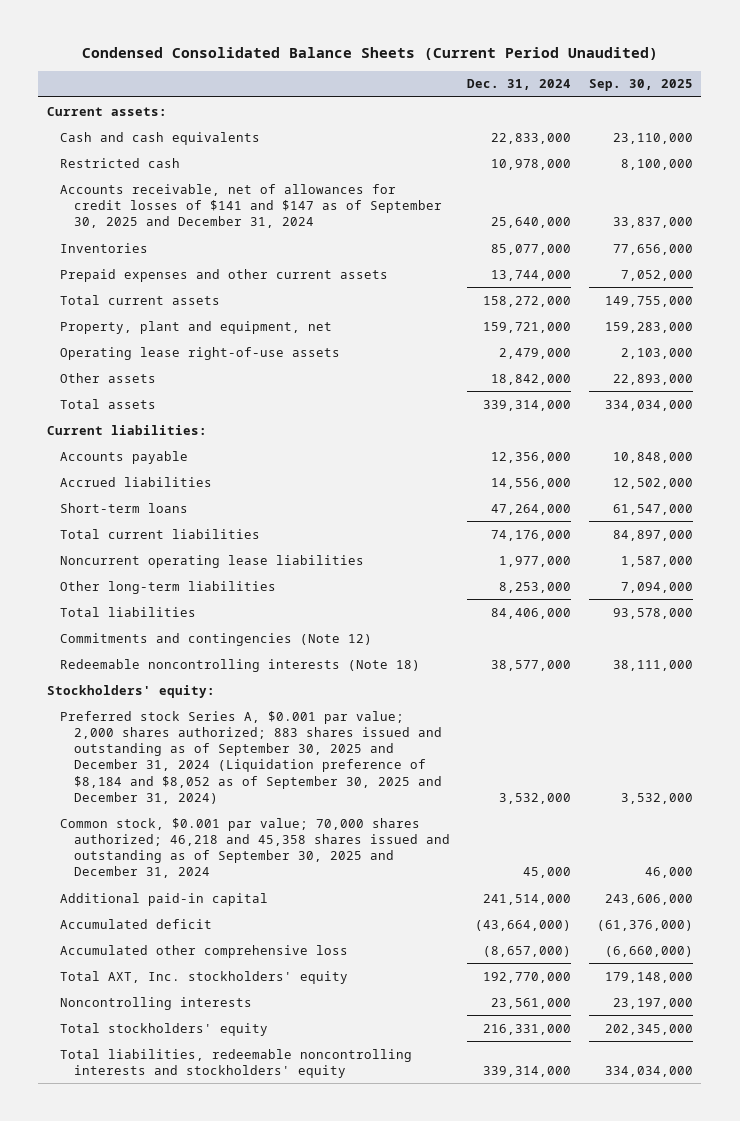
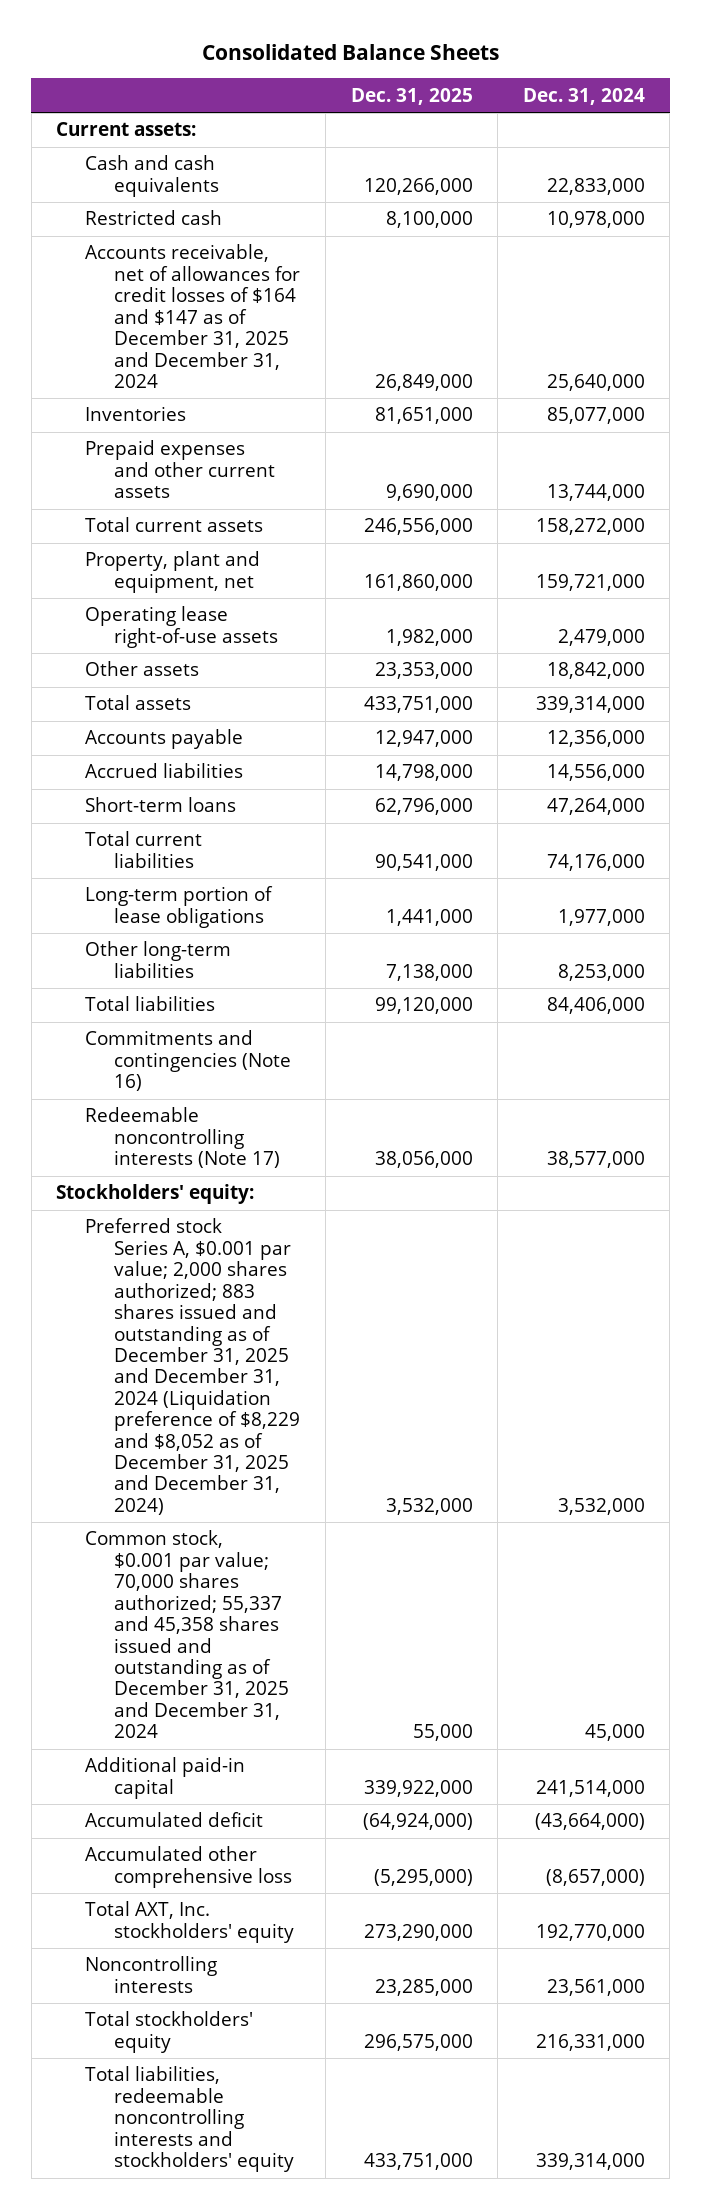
[81,47,658,61] Condensed Consolidated Balance Sheets (Current Period Unaudited) -> [201,43,499,60] Consolidated Balance Sheets
[588,79,693,92] Sep. 30, 2025 -> none
none -> [350,87,473,105] Dec. 31, 2025
[60,183,442,229] Accounts receivable, net of allowances for credit losses of $141 and $147 as of September 30, 2025 and December 31, 2024 -> [85,244,301,388] Accounts receivable, net of allowances for credit losses of $164 and $147 as of December 31, 2025 and December 31, 2024
[47,424,208,435] Current liabilities: -> none
[60,554,365,568] Noncurrent operating lease liabilities -> [85,886,274,928] Long-term portion of lease obligations
[60,632,373,646] Commitments and contingencies (Note 12) -> [85,1030,292,1092] Commitments and contingencies (Note 16)
[60,658,421,672] Redeemable noncontrolling interests (Note 18) -> [85,1107,281,1169] Redeemable noncontrolling interests (Note 17)
[60,710,442,805] Preferred stock Series A, $0.001 par value; 2,000 shares authorized; 883 shares issued and outstanding as of September 30, 2025 and December 31, 2024 (Liquidation preference of $8,184 and $8,052 as of September 30, 2025 and December 31, 2024) -> [85,1218,301,1515] Preferred stock Series A, $0.001 par value; 2,000 shares authorized; 883 shares issued and outstanding as of December 31, 2025 and December 31, 2024 (Liquidation preference of $8,229 and $8,052 as of December 31, 2025 and December 31, 2024)
[60,817,450,879] Common stock, $0.001 par value; 70,000 shares authorized; 46,218 and 45,358 shares issued and outstanding as of September 30, 2025 and December 31, 2024 -> [85,1530,290,1739] Common stock, $0.001 par value; 70,000 shares authorized; 55,337 and 45,358 shares issued and outstanding as of December 31, 2025 and December 31, 2024

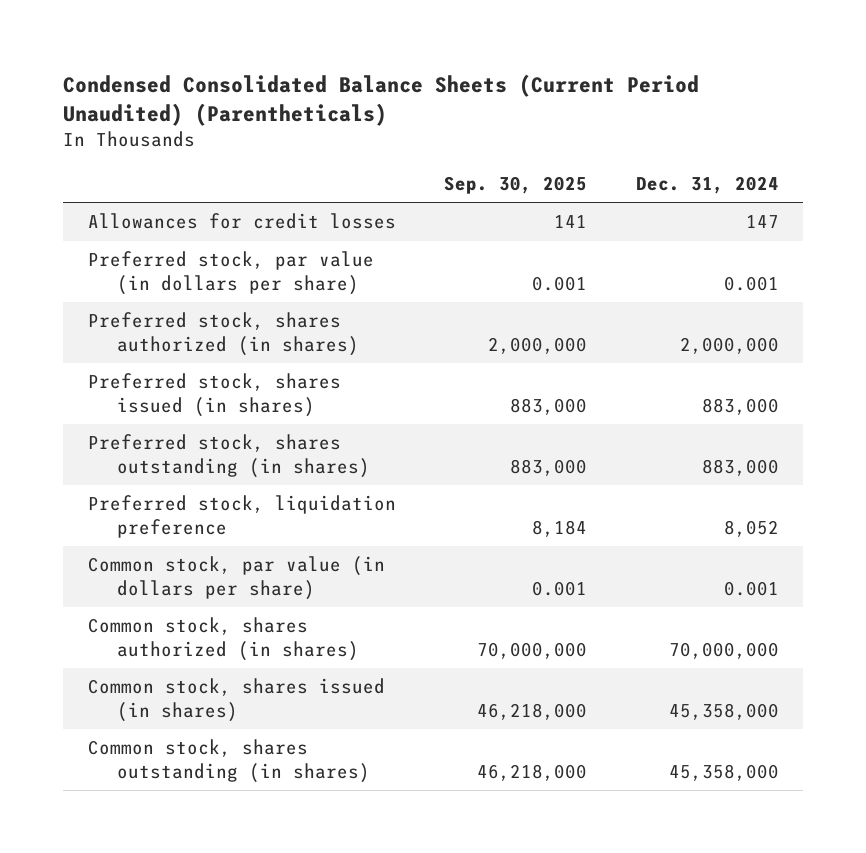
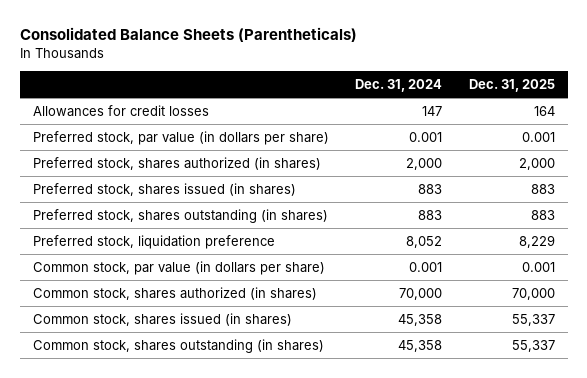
[63,74,700,126] Condensed Consolidated Balance Sheets (Current Period Unaudited) (Parentheticals) -> [19,27,357,43] Consolidated Balance Sheets (Parentheticals)
[444,175,588,194] Sep. 30, 2025 -> none
none -> [468,79,555,93] Dec. 31, 2025
[679,336,779,354] 2,000,000 -> [406,157,443,170] 2,000
[701,397,779,415] 883,000 -> [418,183,443,194] 883
[701,458,779,476] 883,000 -> [418,209,443,220] 883
[668,641,779,659] 70,000,000 -> [399,287,443,300] 70,000
[668,702,779,720] 45,358,000 -> [398,313,443,326] 45,358
[668,763,779,781] 45,358,000 -> [398,339,443,352] 45,358

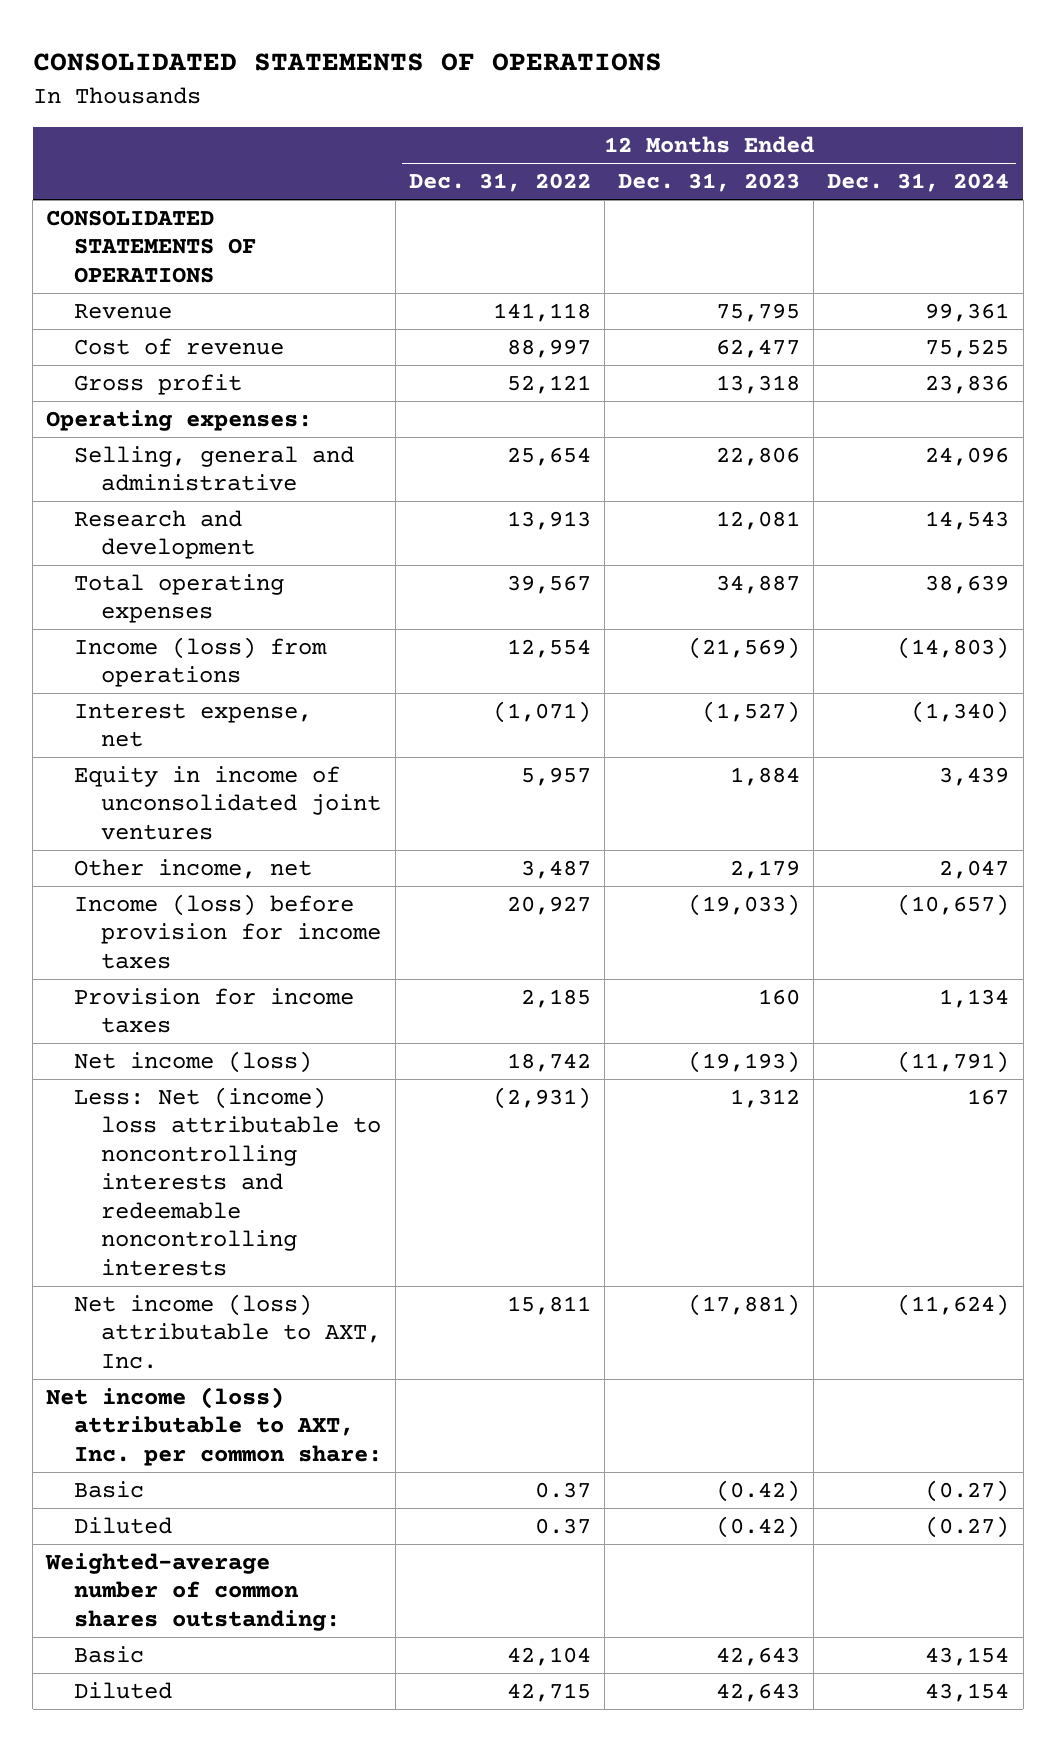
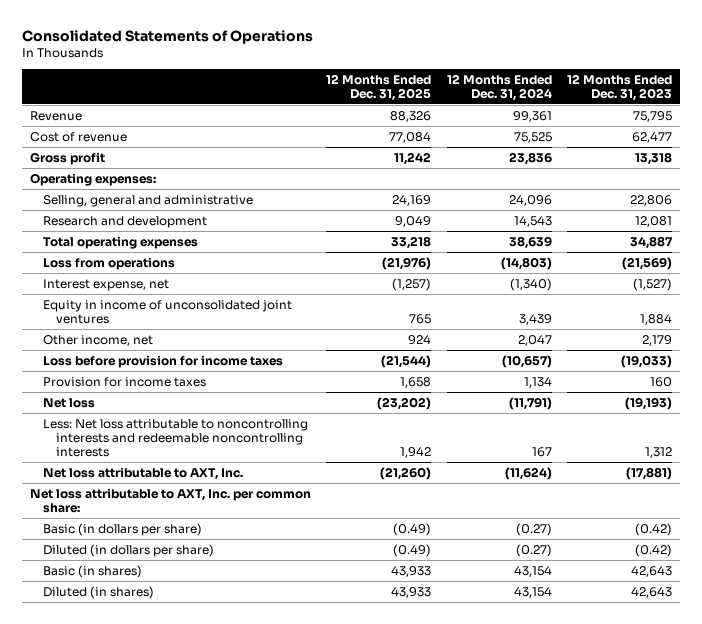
[32,53,662,72] CONSOLIDATED STATEMENTS OF OPERATIONS -> [21,29,313,44] Consolidated Statements of Operations
[408,173,591,193] Dec. 31, 2022 -> none
none -> [326,73,432,101] 12 Months Ended Dec. 31, 2025
[46,209,256,283] CONSOLIDATED STATEMENTS OF OPERATIONS -> none
[73,636,327,688] Income (loss) from operations -> [42,256,175,270] Loss from operations
[73,893,381,969] Income (loss) before provision for income taxes -> [42,354,283,368] Loss before provision for income taxes
[45,1552,340,1631] Weighted-average number of common shares outstanding: -> none
[73,1050,312,1073] Net income (loss) -> [42,397,95,408] Net loss
[73,1086,381,1276] Less: Net (income) loss attributable to noncontrolling interests and redeemable noncontrolling interests -> [42,418,308,458] Less: Net loss attributable to noncontrolling interests and redeemable noncontrolling interests
[73,1293,381,1369] Net income (loss) attributable to AXT, Inc. -> [42,466,243,480] Net loss attributable to AXT, Inc.
[46,1386,382,1466] Net income (loss) attributable to AXT, Inc. per common share: -> [29,487,311,514] Net loss attributable to AXT, Inc. per common share:
[73,1480,144,1498] Basic -> [42,522,202,536] Basic (in dollars per share)
[73,1516,172,1534] Diluted -> [42,543,214,557] Diluted (in dollars per share)
[73,1645,144,1663] Basic -> [42,564,142,578] Basic (in shares)
[73,1681,172,1699] Diluted -> [42,585,154,599] Diluted (in shares)

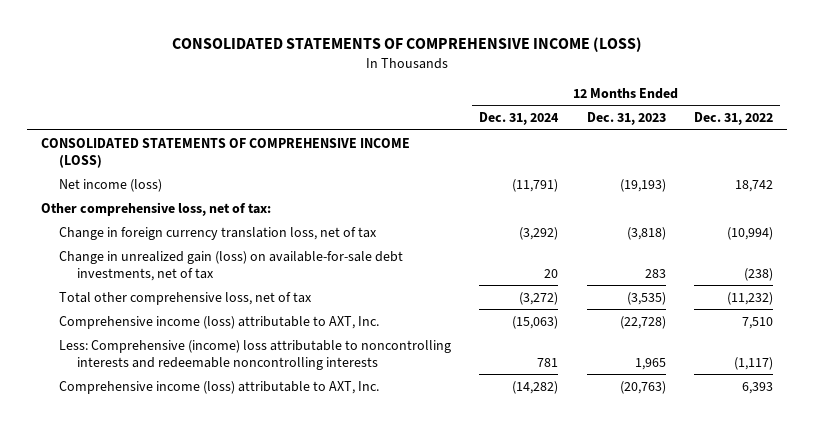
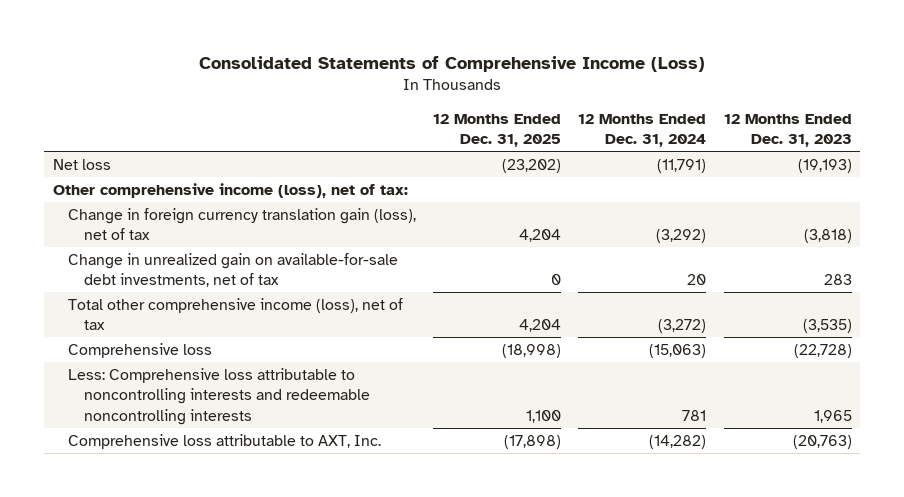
[172,36,643,52] CONSOLIDATED STATEMENTS OF COMPREHENSIVE INCOME (LOSS) -> [199,55,706,72] Consolidated Statements of Comprehensive Income (Loss)
[694,112,774,126] Dec. 31, 2022 -> none
none -> [433,113,562,148] 12 Months Ended Dec. 31, 2025
[41,137,411,169] CONSOLIDATED STATEMENTS OF COMPREHENSIVE INCOME (LOSS) -> none
[59,178,163,192] Net income (loss) -> [52,158,111,170] Net loss
[41,201,272,216] Other comprehensive loss, net of tax: -> [52,182,408,198] Other comprehensive income (loss), net of tax:
[59,226,378,240] Change in foreign currency translation loss, net of tax -> [68,207,417,241] Change in foreign currency translation gain (loss), net of tax
[59,250,404,282] Change in unrealized gain (loss) on available-for-sale debt investments, net of tax -> [68,252,399,288] Change in unrealized gain on available-for-sale debt investments, net of tax
[59,291,313,305] Total other comprehensive loss, net of tax -> [68,297,404,331] Total other comprehensive income (loss), net of tax
[59,315,380,329] Comprehensive income (loss) attributable to AXT, Inc. -> [68,342,213,358] Comprehensive loss
[59,339,452,371] Less: Comprehensive (income) loss attributable to noncontrolling interests and redeemable noncontrolling interests -> [68,367,370,426] Less: Comprehensive loss attributable to noncontrolling interests and redeemable noncontrolling interests
[59,380,380,394] Comprehensive income (loss) attributable to AXT, Inc. -> [68,433,382,449] Comprehensive loss attributable to AXT, Inc.

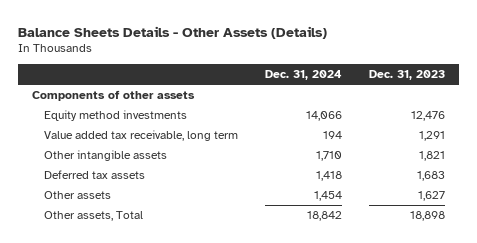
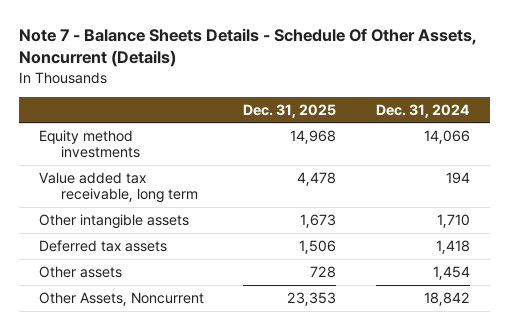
[18,25,328,39] Balance Sheets Details - Other Assets (Details) -> [18,28,477,68] Note 7 - Balance Sheets Details - Schedule Of Other Assets, Noncurrent (Details)
[369,70,446,81] Dec. 31, 2023 -> none
none -> [243,103,337,118] Dec. 31, 2025
[31,90,195,102] Components of other assets -> none
[44,211,144,222] Other assets, Total -> [38,291,204,306] Other Assets, Noncurrent

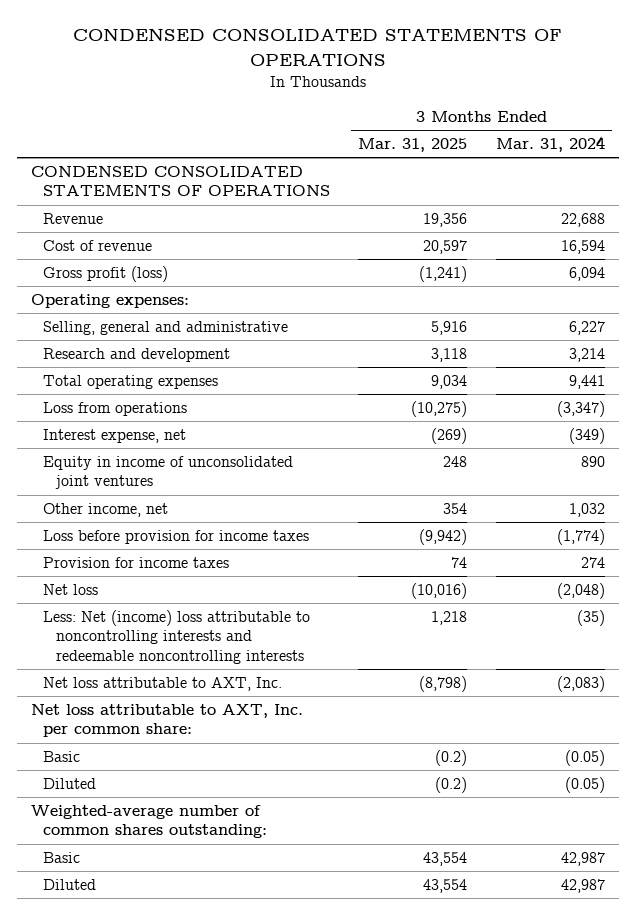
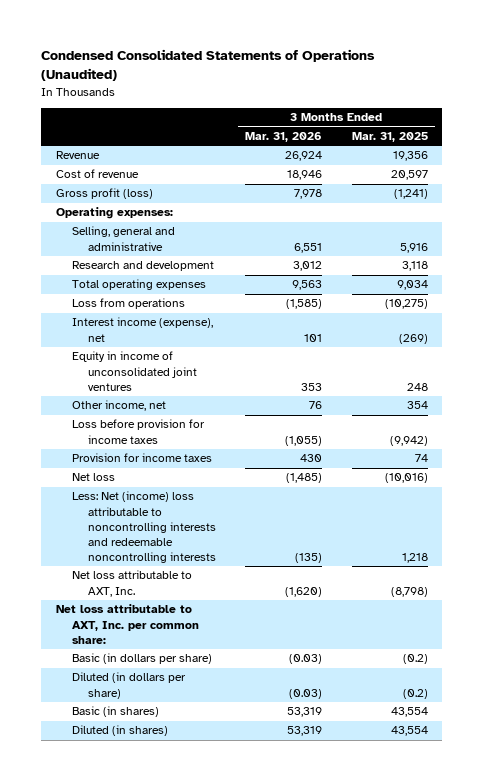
[72,28,562,66] CONDENSED CONSOLIDATED STATEMENTS OF OPERATIONS -> [41,49,376,82] Condensed Consolidated Statements of Operations (Unaudited)
[495,136,605,153] Mar. 31, 2024 -> none
none -> [245,131,323,142] Mar. 31, 2026
[30,166,331,197] CONDENSED CONSOLIDATED STATEMENTS OF OPERATIONS -> none
[43,429,187,444] Interest expense, net -> [72,317,214,342] Interest income (expense), net
[30,805,268,839] Weighted-average number of common shares outstanding: -> none
[43,751,81,763] Basic -> [72,653,213,665] Basic (in dollars per share)
[43,778,97,790] Diluted -> [72,672,187,699] Diluted (in dollars per share)
[43,852,81,864] Basic -> [72,706,160,718] Basic (in shares)
[43,879,97,891] Diluted -> [72,725,169,737] Diluted (in shares)

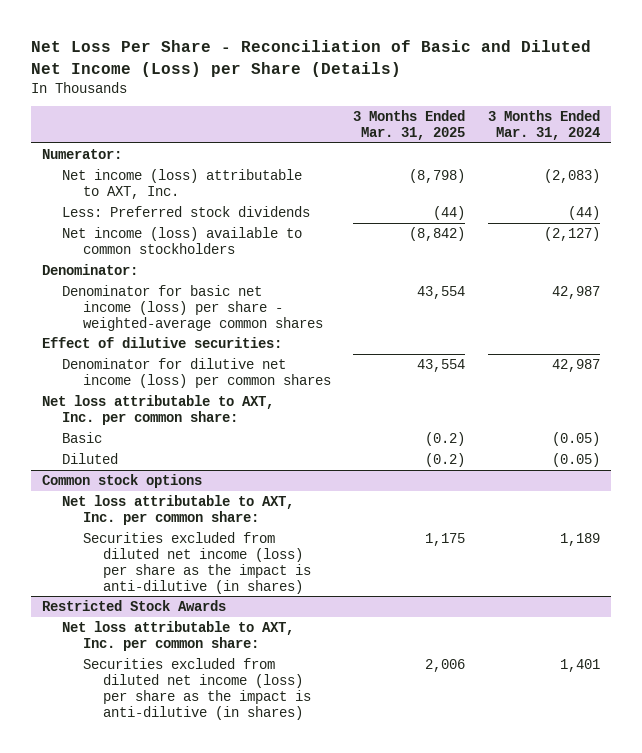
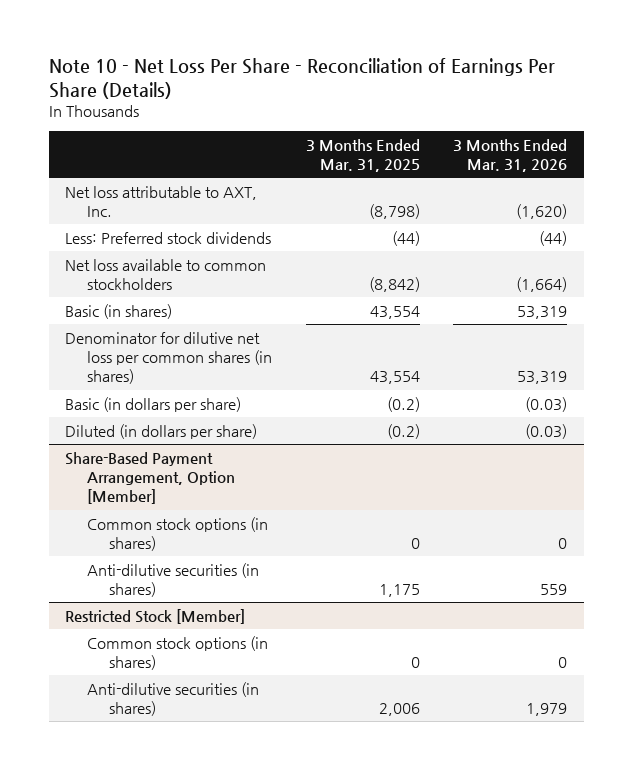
[30,40,591,77] Net Loss Per Share - Reconciliation of Basic and Diluted Net Income (Loss) per Share (Details) -> [48,58,555,99] Note 10 - Net Loss Per Share - Reconciliation of Earnings Per Share (Details)
[488,110,601,141] 3 Months Ended Mar. 31, 2024 -> none
none -> [453,138,568,173] 3 Months Ended Mar. 31, 2026
[42,148,123,159] Numerator: -> none
[62,168,303,199] Net income (loss) attributable to AXT, Inc. -> [65,185,258,218] Net loss attributable to AXT, Inc.
[42,263,139,275] Denominator: -> none
[42,336,283,348] Effect of dilutive securities: -> none
[42,394,275,425] Net loss attributable to AXT, Inc. per common share: -> none
[62,494,295,525] Net loss attributable to AXT, Inc. per common share: -> none
[62,620,295,651] Net loss attributable to AXT, Inc. per common share: -> none
[62,226,303,254] Net income (loss) available to common stockholders -> [65,258,267,291] Net loss available to common stockholders
[62,284,323,331] Denominator for basic net income (loss) per share - weighted-average common shares -> [65,303,173,319] Basic (in shares)
[62,357,331,388] Denominator for dilutive net income (loss) per common shares -> [65,331,273,385] Denominator for dilutive net loss per common shares (in shares)
[62,431,103,443] Basic -> [65,396,242,412] Basic (in dollars per share)
[62,452,119,464] Diluted -> [65,423,258,439] Diluted (in dollars per share)
[42,473,203,488] Common stock options -> [65,451,236,505] Share-Based Payment Arrangement, Option [Member]
none -> [87,516,269,552] Common stock options (in shares)
[82,531,311,594] Securities excluded from diluted net income (loss) per share as the impact is anti-dilutive (in shares) -> [87,562,260,598] Anti-dilutive securities (in shares)
[42,599,227,611] Restricted Stock Awards -> [65,608,246,624] Restricted Stock [Member]
none -> [87,635,269,671] Common stock options (in shares)
[82,657,311,720] Securities excluded from diluted net income (loss) per share as the impact is anti-dilutive (in shares) -> [87,681,260,717] Anti-dilutive securities (in shares)

